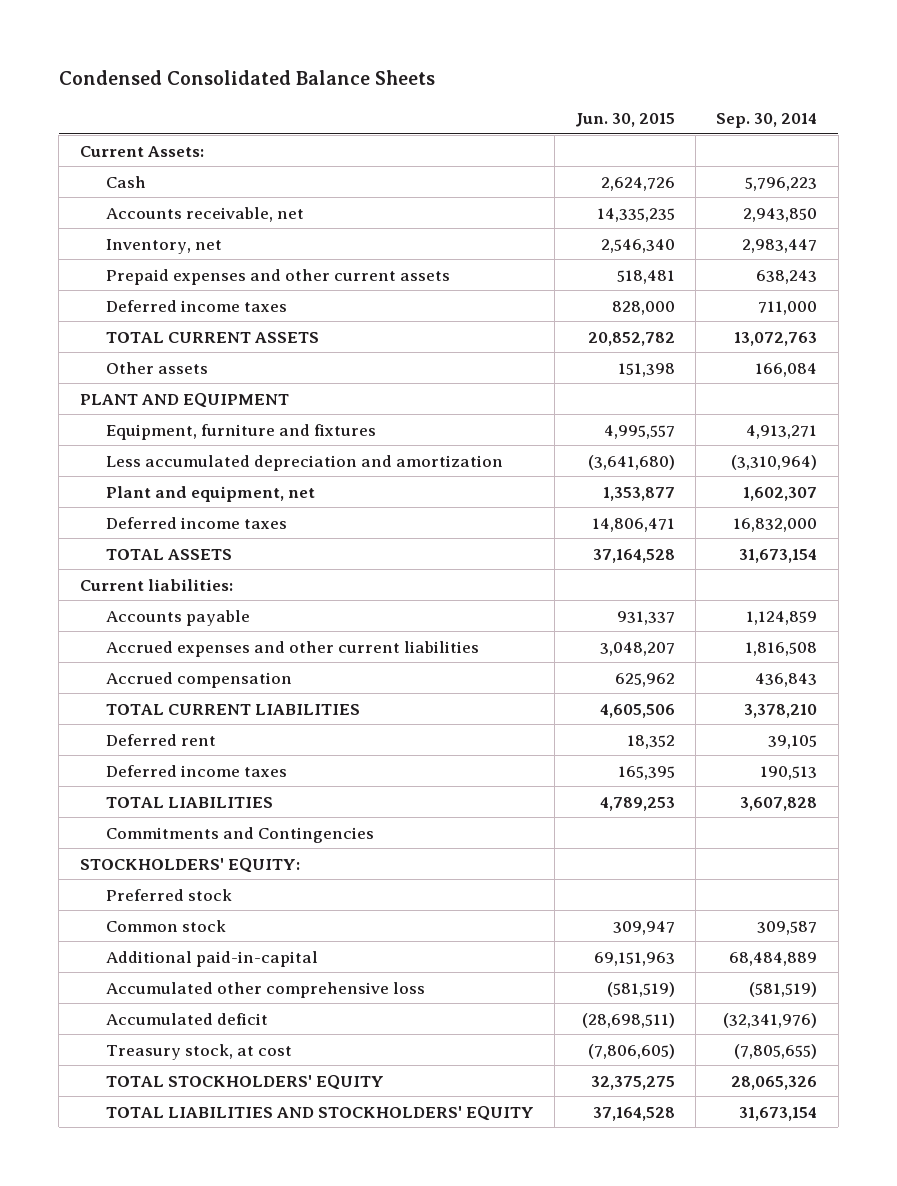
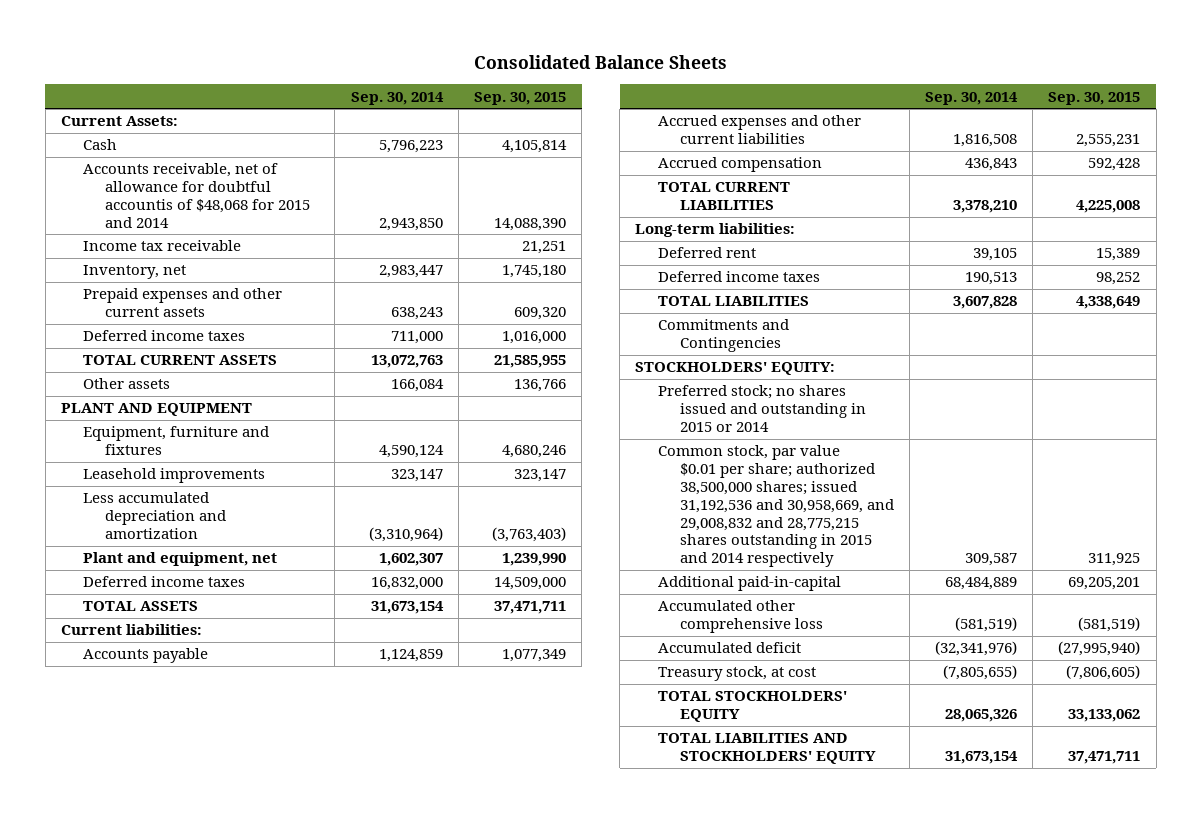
[58,70,435,86] Condensed Consolidated Balance Sheets -> [473,54,727,69] Consolidated Balance Sheets
[575,113,676,128] Jun. 30, 2015 -> none
none -> [474,91,567,105] Sep. 30, 2015
[105,206,304,222] Accounts receivable, net -> [83,163,311,228] Accounts receivable, net of allowance for doubtful accountis of $48,068 for 2015 and 2014
none -> [83,240,242,252] Income tax receivable
[746,424,818,439] 4,913,271 -> [378,445,444,459] 4,590,124
none -> [83,468,266,484] Leasehold improvements
none -> [635,223,796,238] Long-term liabilities:
[105,888,232,901] Preferred stock -> [657,385,866,433] Preferred stock; no shares issued and outstanding in 2015 or 2014
[105,919,226,932] Common stock -> [657,445,894,568] Common stock, par value $0.01 per share; authorized 38,500,000 shares; issued 31,192,536 and 30,958,669, and 29,008,832 and 28,775,215 shares outstanding in 2015 and 2014 respectively

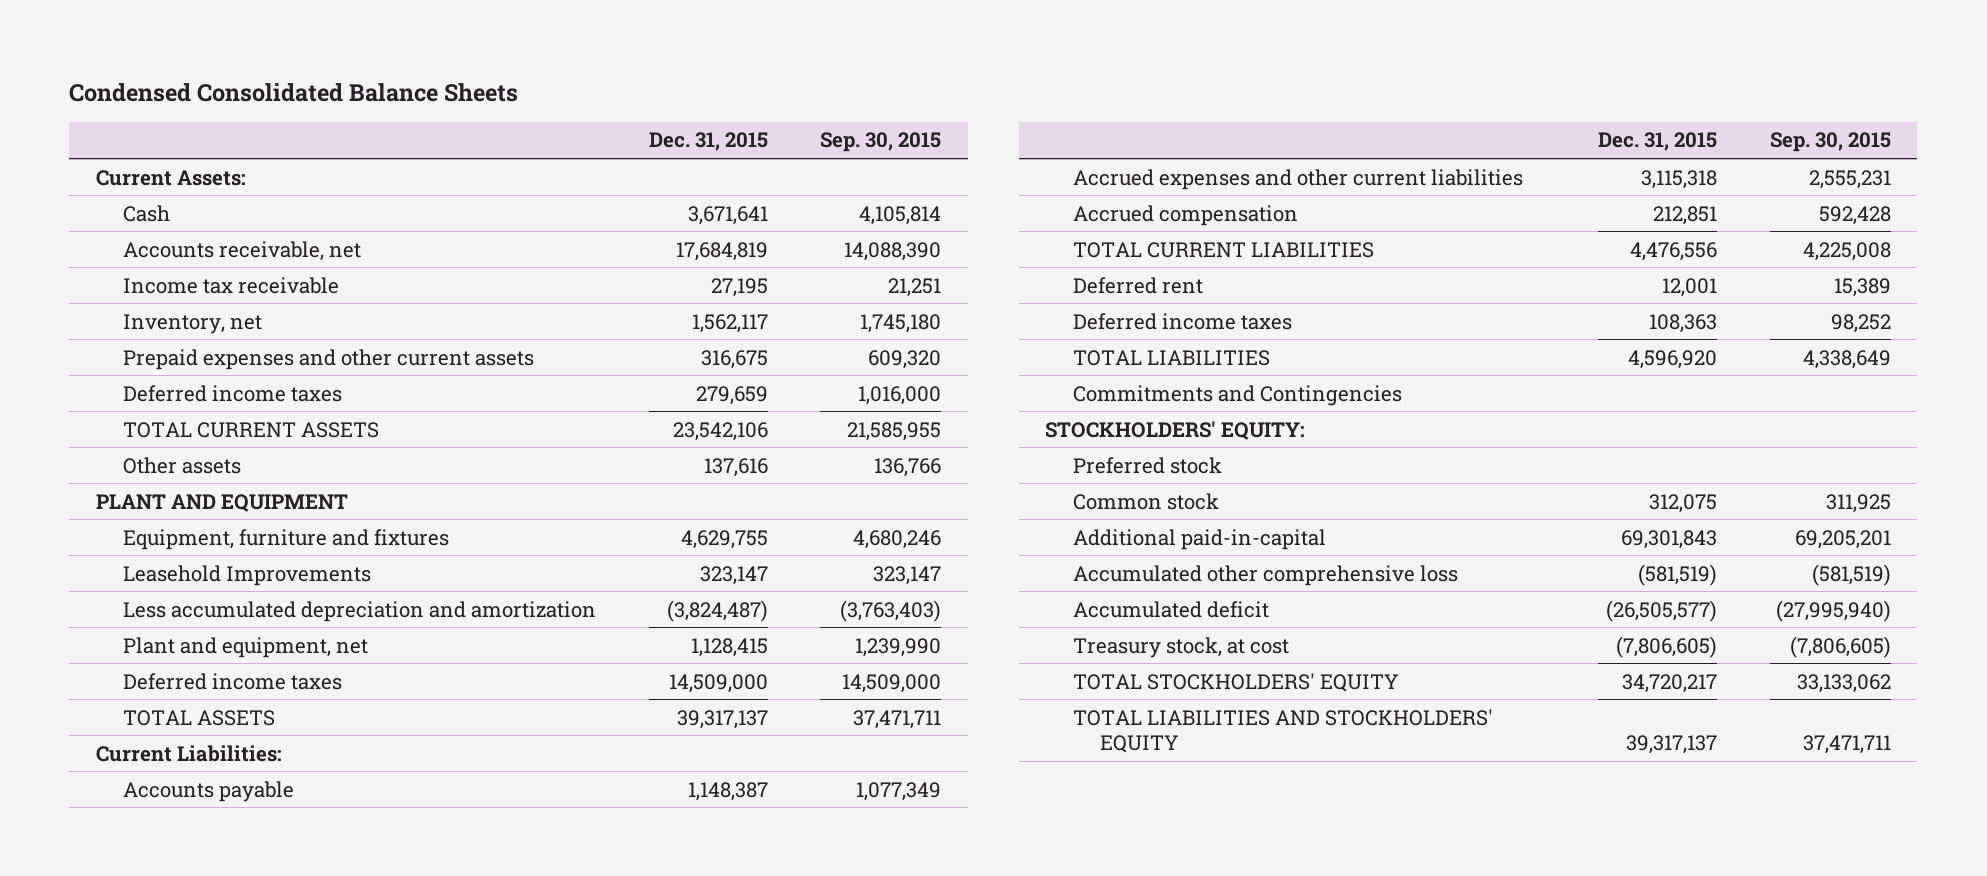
[473,54,727,69] Consolidated Balance Sheets -> [69,83,519,103] Condensed Consolidated Balance Sheets
[350,91,444,105] Sep. 30, 2014 -> none
none -> [648,132,768,152] Dec. 31, 2015
[83,163,311,228] Accounts receivable, net of allowance for doubtful accountis of $48,068 for 2015 and 2014 -> [122,240,361,261] Accounts receivable, net
[83,468,266,484] Leasehold improvements -> [122,564,371,586] Leasehold Improvements
[60,624,202,636] Current liabilities: -> [95,744,282,762] Current Liabilities:
[635,223,796,238] Long-term liabilities: -> none
[657,385,866,433] Preferred stock; no shares issued and outstanding in 2015 or 2014 -> [1072,456,1222,474] Preferred stock
[657,445,894,568] Common stock, par value $0.01 per share; authorized 38,500,000 shares; issued 31,192,536 and 30,958,669, and 29,008,832 and 28,775,215 shares outstanding in 2015 and 2014 respectively -> [1072,492,1219,510] Common stock

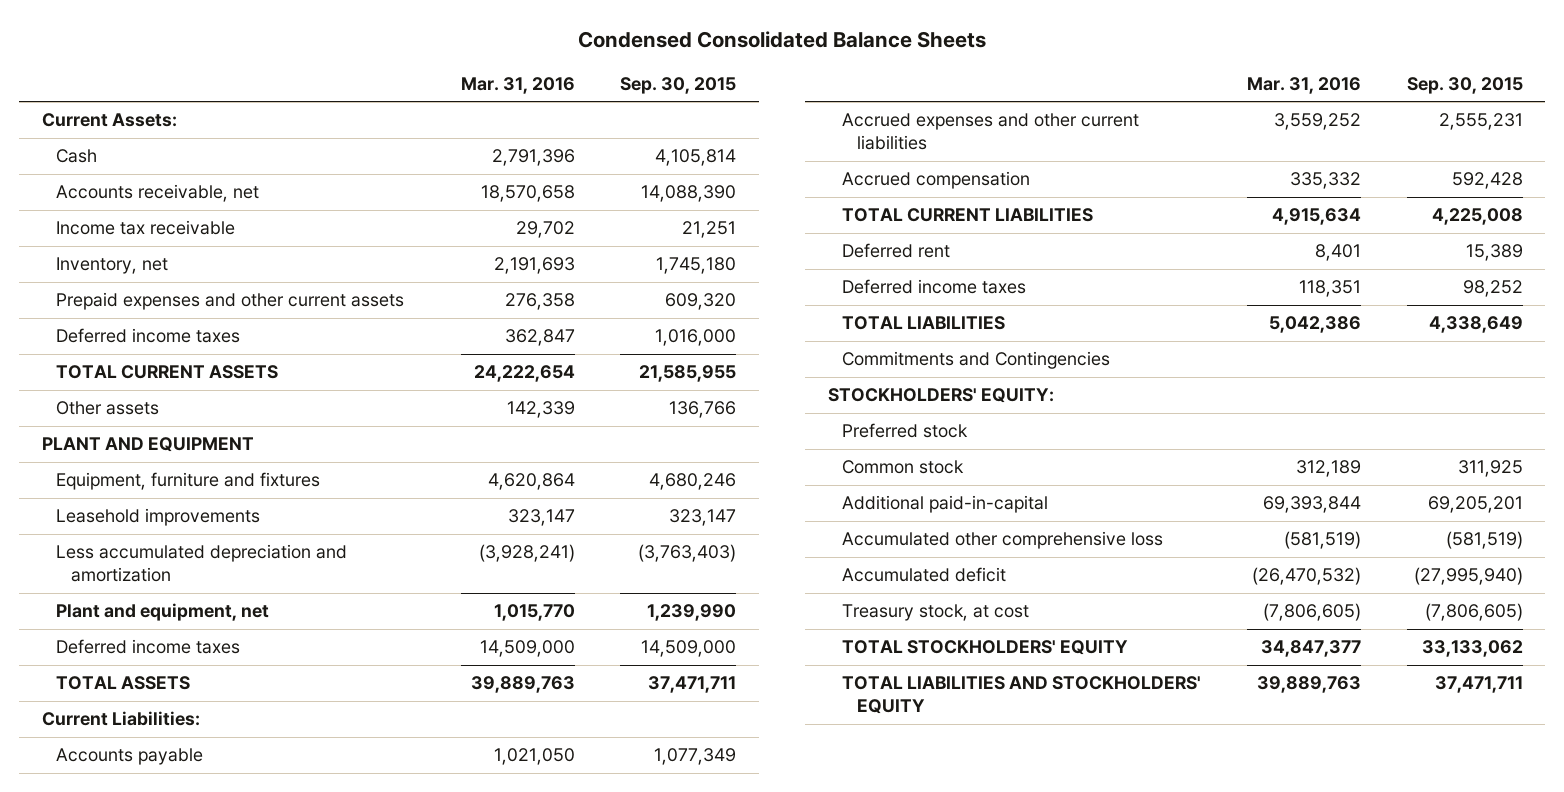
[648,132,768,152] Dec. 31, 2015 -> none
none -> [460,76,575,94] Mar. 31, 2016
[122,564,371,586] Leasehold Improvements -> [56,508,261,527] Leasehold improvements

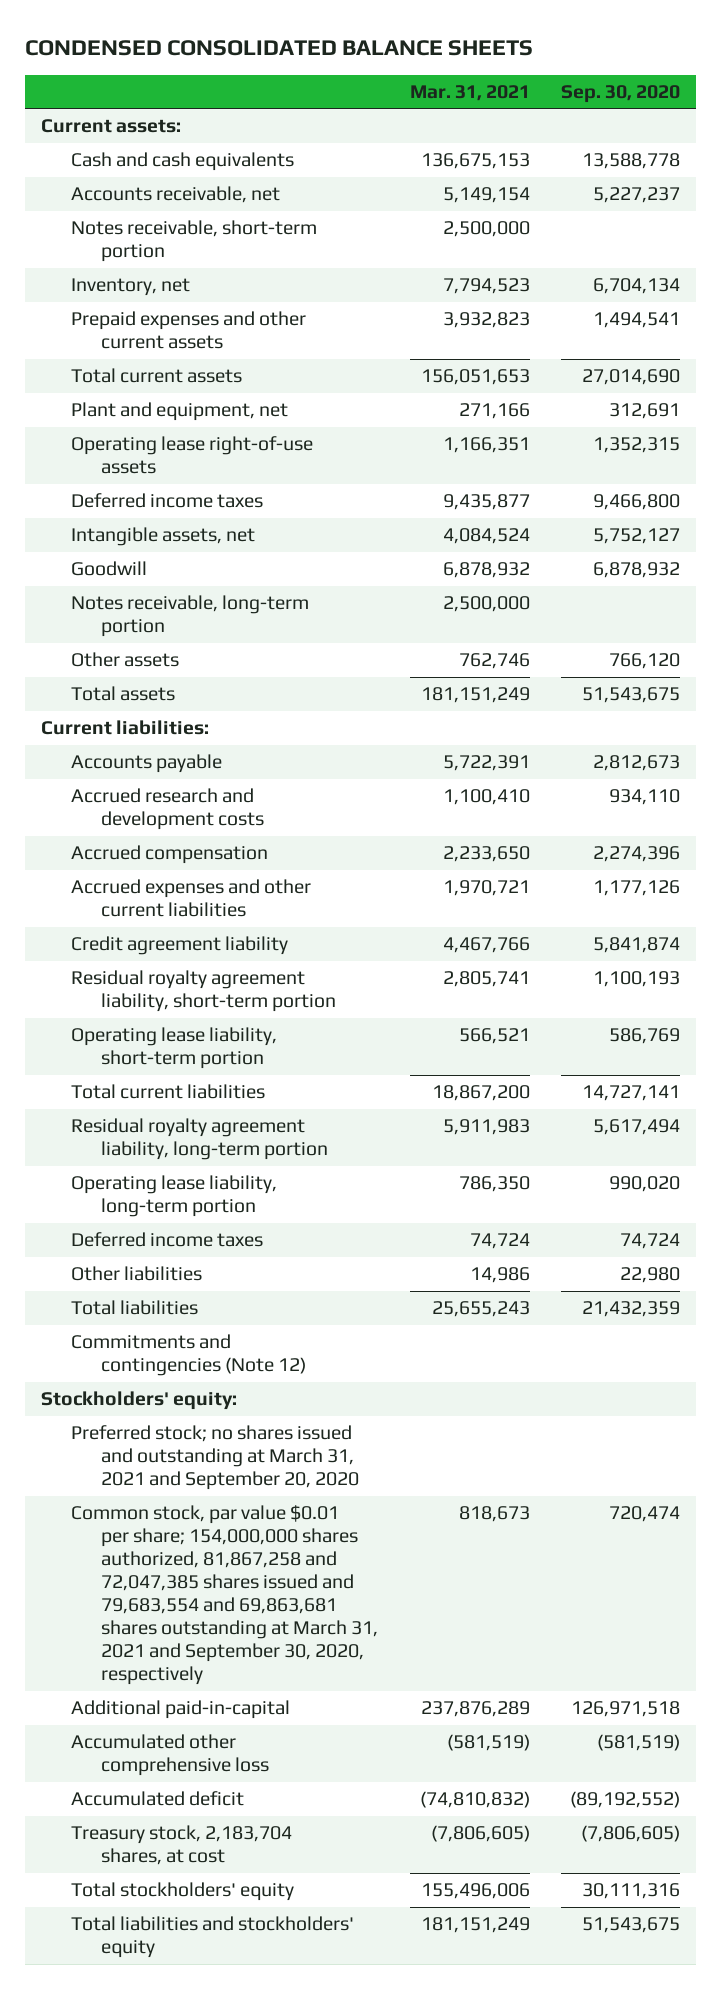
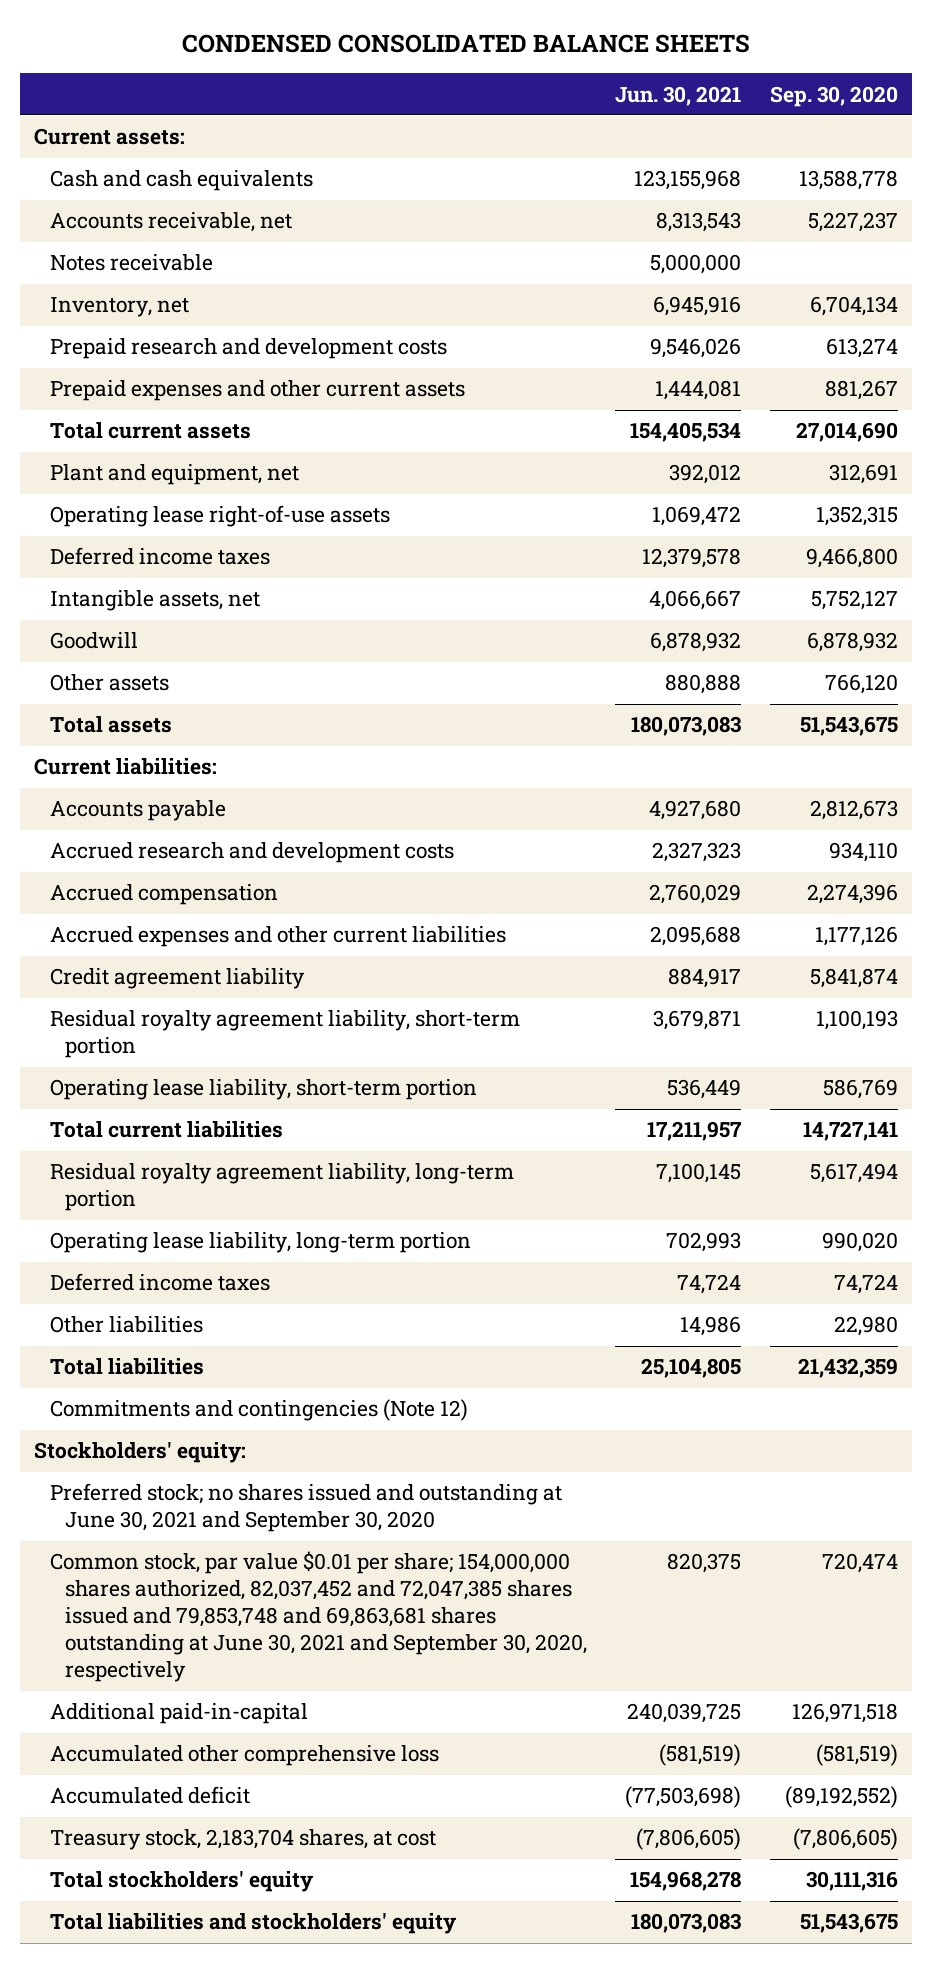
[409,84,530,101] Mar. 31, 2021 -> none
none -> [615,85,742,106] Jun. 30, 2021
[70,220,317,263] Notes receivable, short-term portion -> [49,254,213,272] Notes receivable
none -> [49,338,447,360] Prepaid research and development costs
[593,312,681,329] 1,494,541 -> [824,380,898,401] 881,267
[70,595,309,638] Notes receivable, long-term portion -> none
[70,1425,359,1491] Preferred stock; no shares issued and outstanding at March 31, 2021 and September 20, 2020 -> [49,1483,562,1533] Preferred stock; no shares issued and outstanding at June 30, 2021 and September 30, 2020
[70,1505,378,1686] Common stock, par value $0.01 per share; 154,000,000 shares authorized, 81,867,258 and 72,047,385 shares issued and 79,683,554 and 69,863,681 shares outstanding at March 31, 2021 and September 30, 2020, respectively -> [49,1551,587,1683] Common stock, par value $0.01 per share; 154,000,000 shares authorized, 82,037,452 and 72,047,385 shares issued and 79,853,748 and 69,863,681 shares outstanding at June 30, 2021 and September 30, 2020, respectively

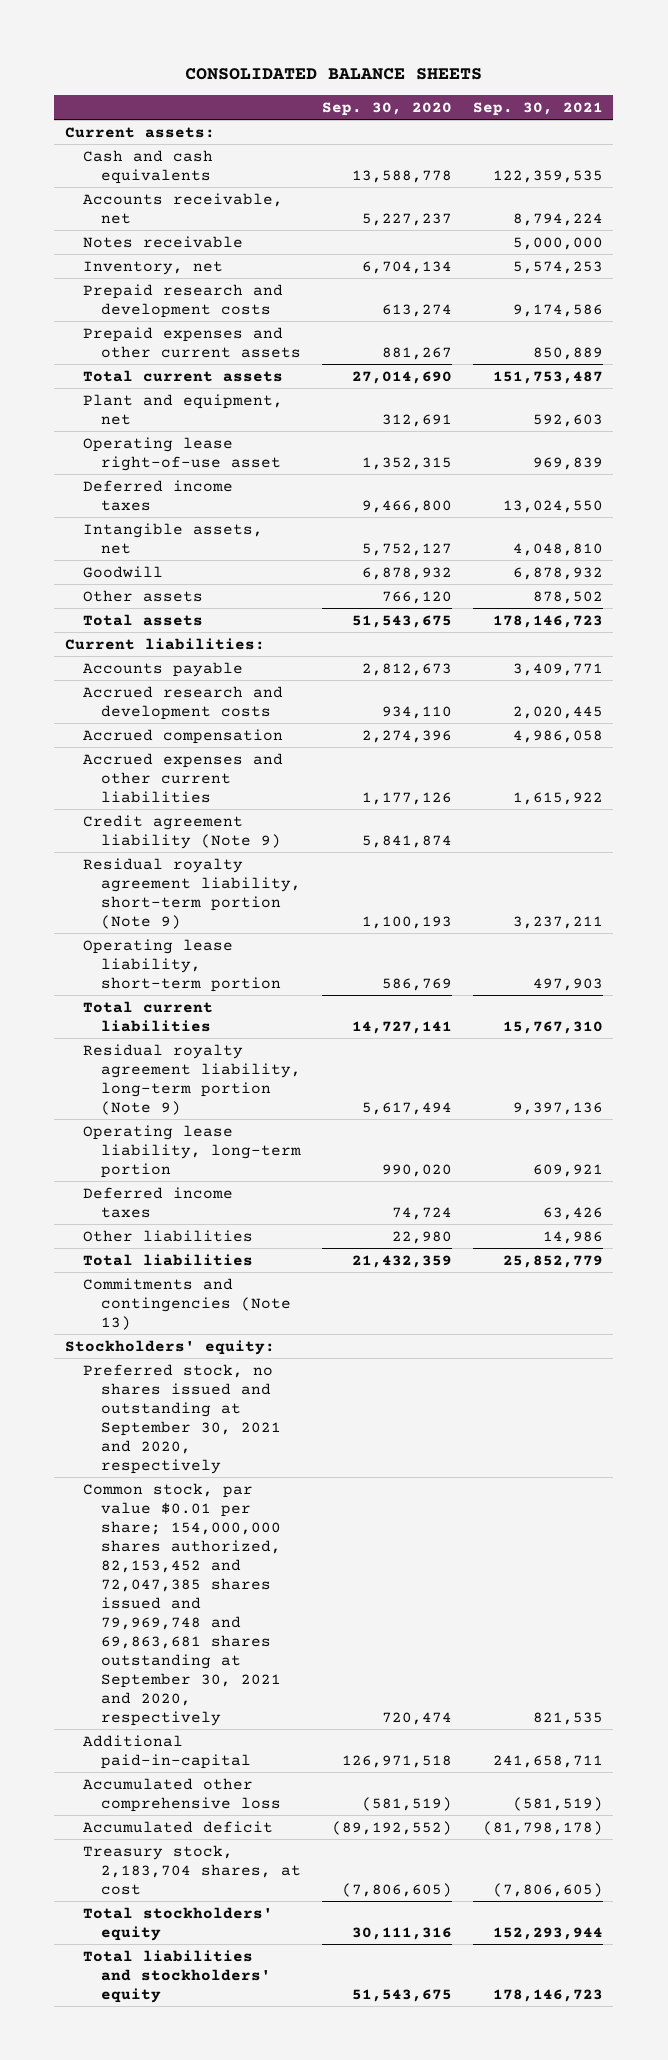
[182,34,751,54] CONDENSED CONSOLIDATED BALANCE SHEETS -> [184,68,482,81] CONSOLIDATED BALANCE SHEETS
[615,85,742,106] Jun. 30, 2021 -> none
none -> [472,101,603,116] Sep. 30, 2021
[49,505,390,528] Operating lease right-of-use assets -> [82,436,282,471] Operating lease right-of-use asset
[49,968,305,990] Credit agreement liability -> [82,814,282,849] Credit agreement liability (Note 9)
[49,1010,520,1059] Residual royalty agreement liability, short-term portion -> [82,857,302,929] Residual royalty agreement liability, short-term portion (Note 9)
[49,1163,514,1212] Residual royalty agreement liability, long-term portion -> [82,1043,302,1115] Residual royalty agreement liability, long-term portion (Note 9)
[49,1399,468,1422] Commitments and contingencies (Note 12) -> [82,1277,292,1330] Commitments and contingencies (Note 13)
[49,1483,562,1533] Preferred stock; no shares issued and outstanding at June 30, 2021 and September 30, 2020 -> [82,1363,282,1474] Preferred stock, no shares issued and outstanding at September 30, 2021 and 2020, respectively
[49,1551,587,1683] Common stock, par value $0.01 per share; 154,000,000 shares authorized, 82,037,452 and 72,047,385 shares issued and 79,853,748 and 69,863,681 shares outstanding at June 30, 2021 and September 30, 2020, respectively -> [82,1482,282,1726] Common stock, par value $0.01 per share; 154,000,000 shares authorized, 82,153,452 and 72,047,385 shares issued and 79,969,748 and 69,863,681 shares outstanding at September 30, 2021 and 2020, respectively

